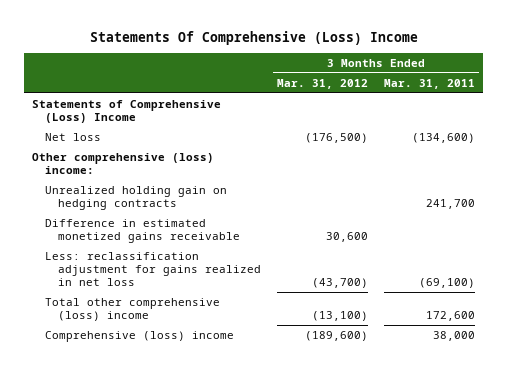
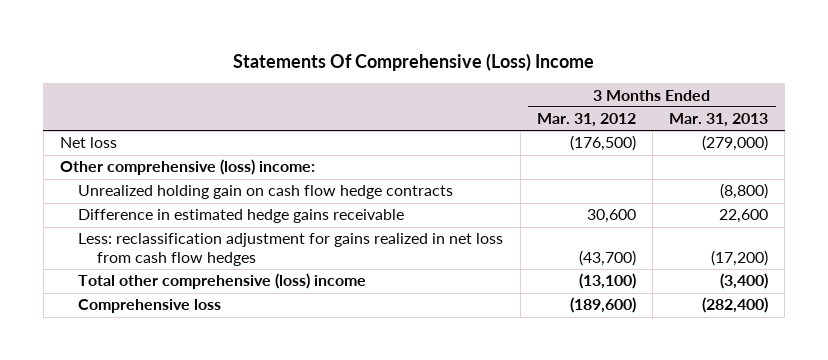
[383,78,475,89] Mar. 31, 2011 -> none
none -> [669,113,769,128] Mar. 31, 2013
[32,99,222,124] Statements of Comprehensive (Loss) Income -> none
[45,185,228,211] Unrealized holding gain on hedging contracts -> [78,185,454,200] Unrealized holding gain on cash flow hedge contracts
[45,218,241,244] Difference in estimated monetized gains receivable -> [78,209,405,224] Difference in estimated hedge gains receivable
[45,251,262,287] Less: reclassification adjustment for gains realized in net loss -> [78,233,504,267] Less: reclassification adjustment for gains realized in net loss from cash flow hedges
[45,330,235,342] Comprehensive (loss) income -> [78,299,222,314] Comprehensive loss

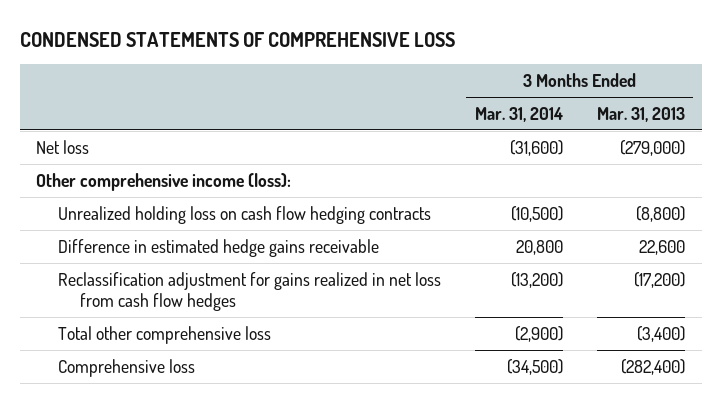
[232,52,594,71] Statements Of Comprehensive (Loss) Income -> [19,31,455,47] CONDENSED STATEMENTS OF COMPREHENSIVE LOSS
[536,113,636,128] Mar. 31, 2012 -> none
none -> [474,106,563,122] Mar. 31, 2014
[59,159,315,176] Other comprehensive (loss) income: -> [36,172,292,191] Other comprehensive income (loss):
[78,185,454,200] Unrealized holding gain on cash flow hedge contracts -> [58,205,432,224] Unrealized holding loss on cash flow hedging contracts
[78,233,504,267] Less: reclassification adjustment for gains realized in net loss from cash flow hedges -> [58,271,442,312] Reclassification adjustment for gains realized in net loss from cash flow hedges
[78,273,367,290] Total other comprehensive (loss) income -> [58,325,272,344] Total other comprehensive loss

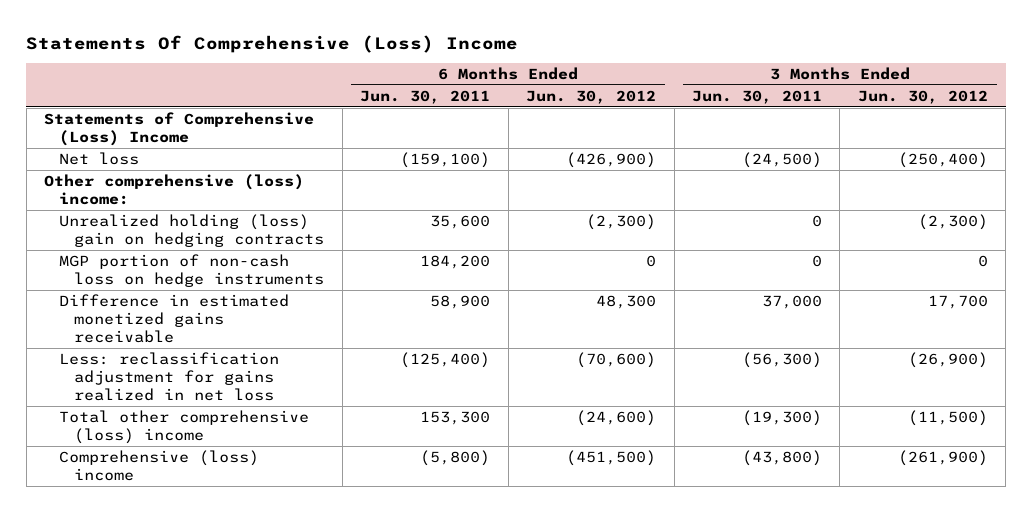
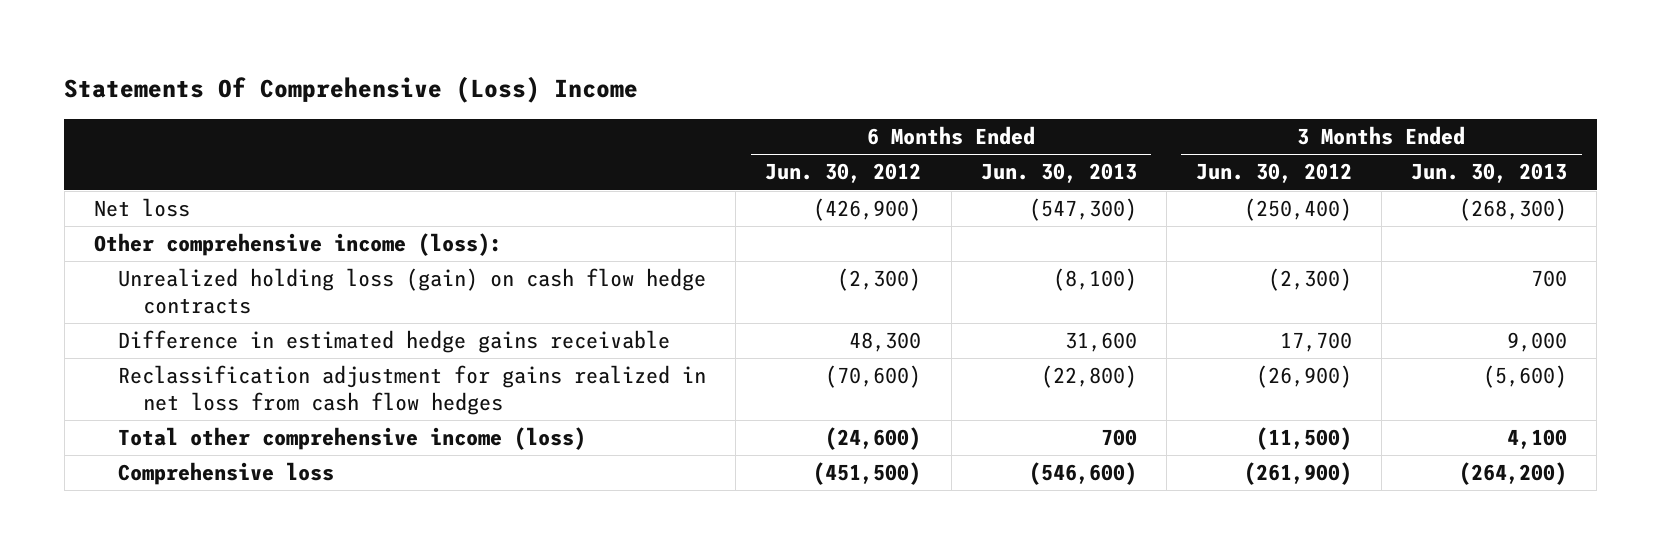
[360,89,491,104] Jun. 30, 2011 -> none
[691,89,822,104] Jun. 30, 2011 -> none
none -> [980,163,1137,184] Jun. 30, 2013
none -> [1410,163,1567,184] Jun. 30, 2013
[44,111,315,147] Statements of Comprehensive (Loss) Income -> none
[59,253,325,288] MGP portion of non-cash loss on hedge instruments -> none
[44,173,305,206] Other comprehensive (loss) income: -> [93,233,502,257] Other comprehensive income (loss):
[59,213,325,248] Unrealized holding (loss) gain on hedging contracts -> [118,268,707,315] Unrealized holding loss (gain) on cash flow hedge contracts
[59,293,290,344] Difference in estimated monetized gains receivable -> [118,330,671,354] Difference in estimated hedge gains receivable
[59,351,280,402] Less: reclassification adjustment for gains realized in net loss -> [118,365,707,416] Reclassification adjustment for gains realized in net loss from cash flow hedges
[59,409,310,445] Total other comprehensive (loss) income -> [118,427,587,451] Total other comprehensive income (loss)
[59,449,260,482] Comprehensive (loss) income -> [118,462,335,486] Comprehensive loss

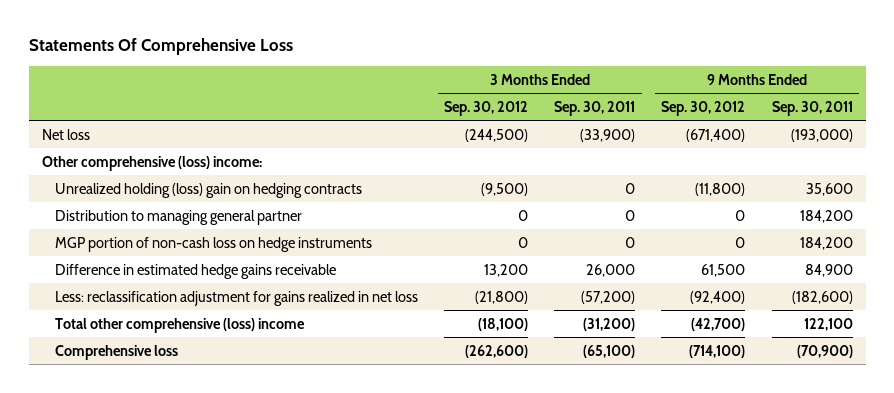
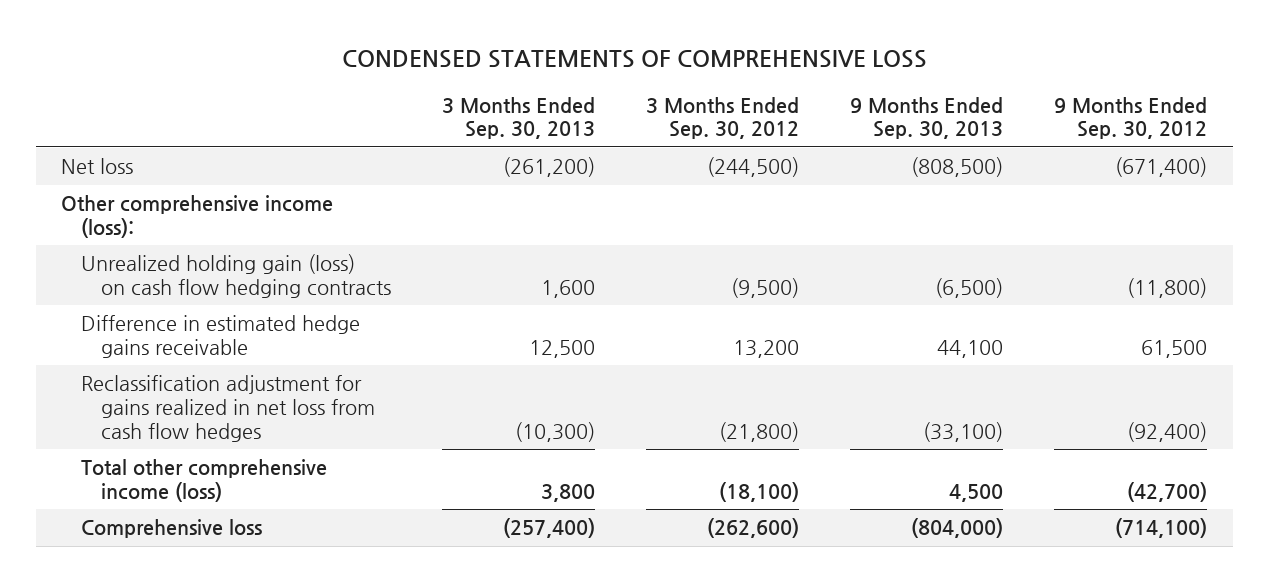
[28,38,293,56] Statements Of Comprehensive Loss -> [342,50,928,69] CONDENSED STATEMENTS OF COMPREHENSIVE LOSS
[554,100,636,116] Sep. 30, 2011 -> none
[771,100,853,116] Sep. 30, 2011 -> none
none -> [442,96,596,140] 3 Months Ended Sep. 30, 2013
none -> [850,96,1004,140] 9 Months Ended Sep. 30, 2013
[55,209,303,225] Distribution to managing general partner -> none
[55,236,373,252] MGP portion of non-cash loss on hedge instruments -> none
[41,155,262,171] Other comprehensive (loss) income: -> [61,195,334,238] Other comprehensive income (loss):
[55,182,363,198] Unrealized holding (loss) gain on hedging contracts -> [81,254,392,298] Unrealized holding gain (loss) on cash flow hedging contracts
[55,290,419,306] Less: reclassification adjustment for gains realized in net loss -> [81,375,376,442] Reclassification adjustment for gains realized in net loss from cash flow hedges
[55,317,306,333] Total other comprehensive (loss) income -> [81,459,328,502] Total other comprehensive income (loss)

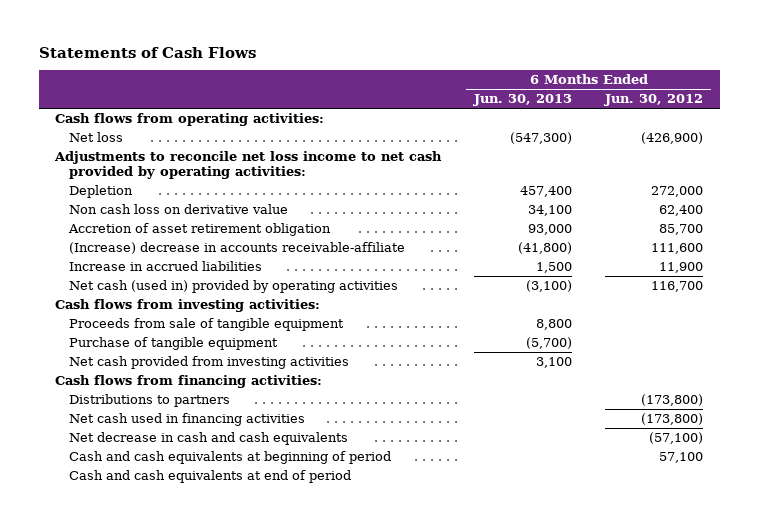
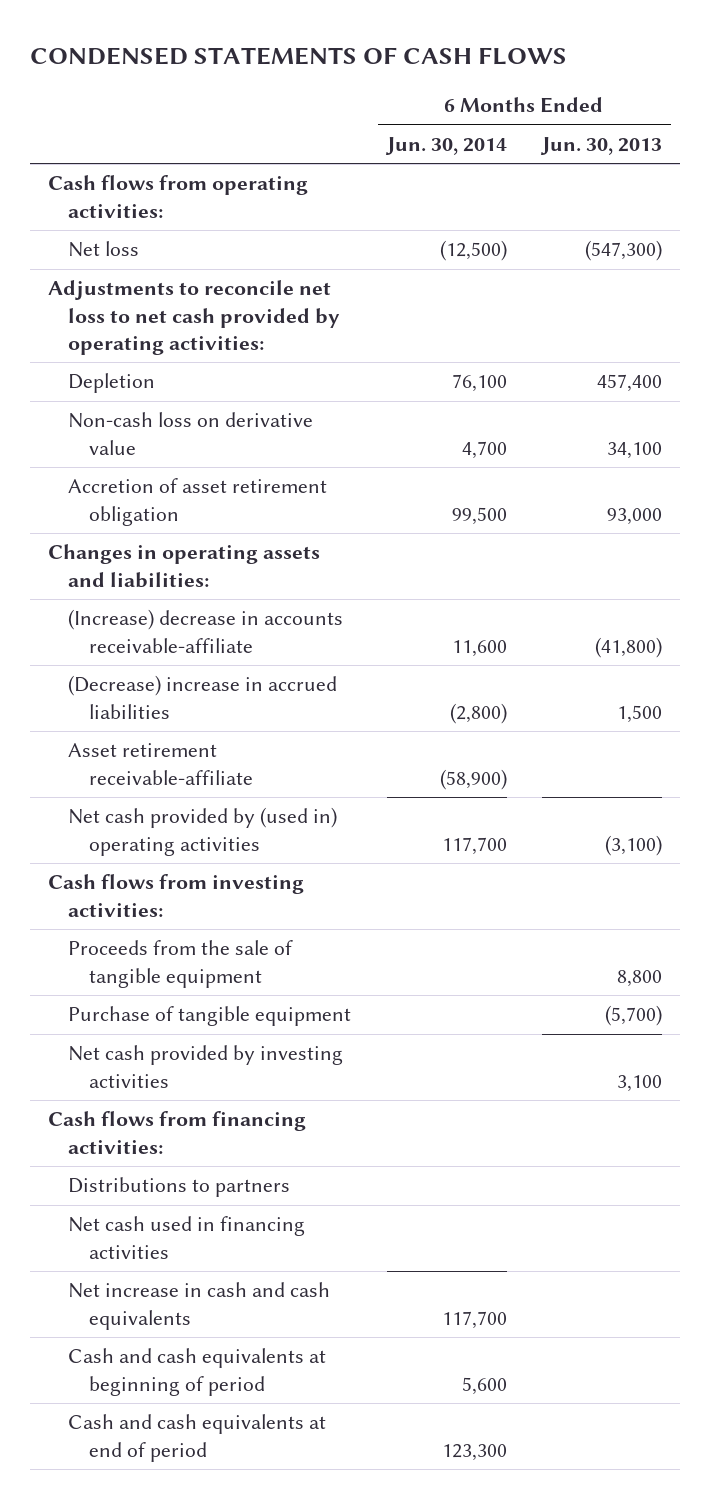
[38,47,256,59] Statements of Cash Flows -> [30,46,568,65] CONDENSED STATEMENTS OF CASH FLOWS
[604,94,704,107] Jun. 30, 2012 -> none
none -> [384,136,507,155] Jun. 30, 2014
[54,150,443,180] Adjustments to reconcile net loss income to net cash provided by operating activities: -> [47,280,341,355] Adjustments to reconcile net loss to net cash provided by operating activities:
[68,203,288,214] Non cash loss on derivative value -> [68,412,314,455] Non-cash loss on derivative value
none -> [47,544,320,588] Changes in operating assets and liabilities:
[68,260,262,271] Increase in accrued liabilities -> [68,675,338,719] (Decrease) increase in accrued liabilities
none -> [68,743,253,785] Asset retirement receivable-affiliate
[68,279,398,293] Net cash (used in) provided by operating activities -> [68,807,338,856] Net cash provided by (used in) operating activities
[68,317,344,331] Proceeds from sale of tangible equipment -> [68,940,294,988] Proceeds from the sale of tangible equipment
[68,355,349,369] Net cash provided from investing activities -> [68,1045,344,1088] Net cash provided by investing activities
[68,431,348,445] Net decrease in cash and cash equivalents -> [68,1282,331,1330] Net increase in cash and cash equivalents

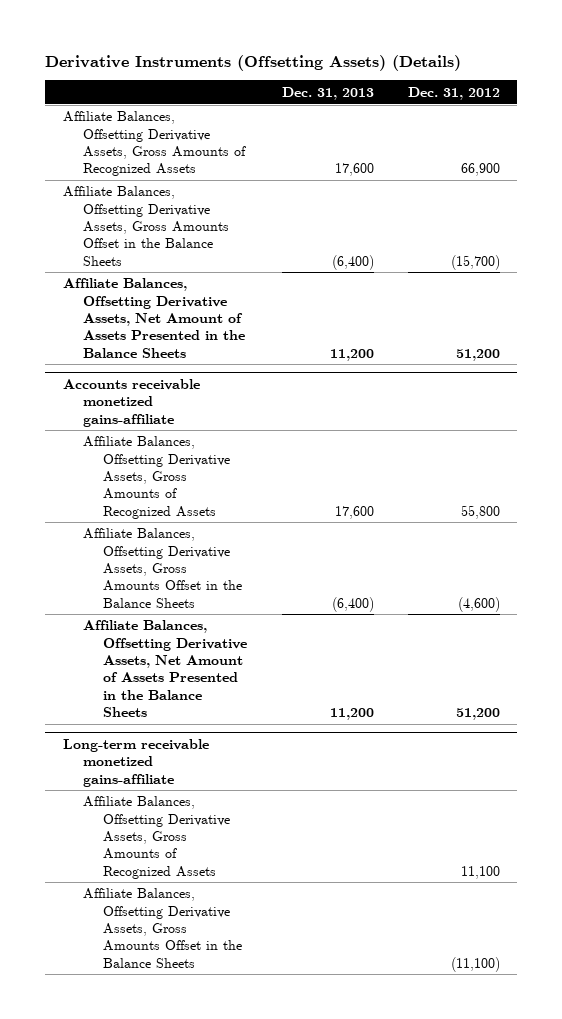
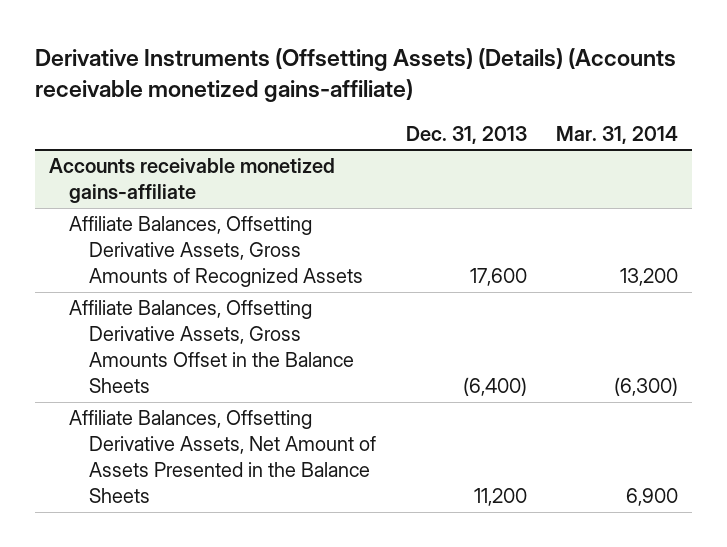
[45,54,462,71] Derivative Instruments (Offsetting Assets) (Details) -> [34,47,676,103] Derivative Instruments (Offsetting Assets) (Details) (Accounts receivable monetized gains-affiliate)
[407,86,500,100] Dec. 31, 2012 -> none
none -> [555,125,678,144] Mar. 31, 2014
[62,111,246,177] Affiliate Balances, Offsetting Derivative Assets, Gross Amounts of Recognized Assets -> none
[62,186,229,266] Affiliate Balances, Offsetting Derivative Assets, Gross Amounts Offset in the Balance Sheets -> none
[62,278,245,358] Affiliate Balances, Offsetting Derivative Assets, Net Amount of Assets Presented in the Balance Sheets -> none
[62,738,209,787] Long-term receivable monetized gains-affiliate -> none
[82,796,231,879] Affiliate Balances, Offsetting Derivative Assets, Gross Amounts of Recognized Assets -> none
[82,888,243,968] Affiliate Balances, Offsetting Derivative Assets, Gross Amounts Offset in the Balance Sheets -> none

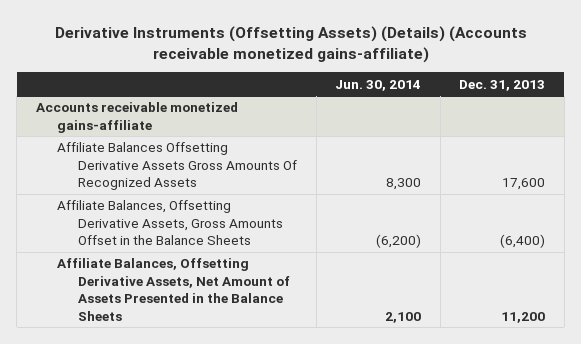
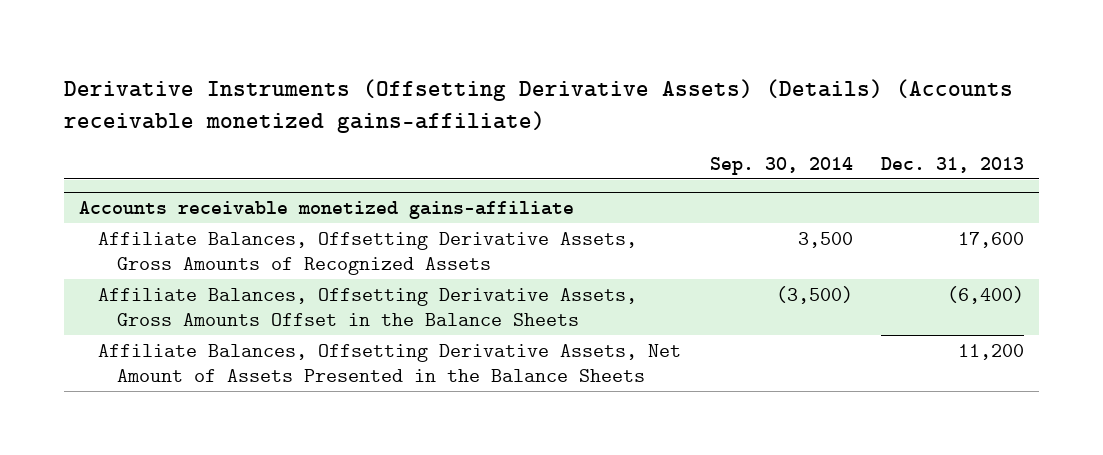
[54,25,527,63] Derivative Instruments (Offsetting Assets) (Details) (Accounts receivable monetized gains-affiliate) -> [64,78,1014,133] Derivative Instruments (Offsetting Derivative Assets) (Details) (Accounts receivable monetized gains-affiliate)
[335,79,422,91] Jun. 30, 2014 -> none
none -> [709,156,853,175] Sep. 30, 2014
[57,142,298,191] Affiliate Balances Offsetting Derivative Assets Gross Amounts Of Recognized Assets -> [97,231,637,276] Affiliate Balances, Offsetting Derivative Assets, Gross Amounts of Recognized Assets

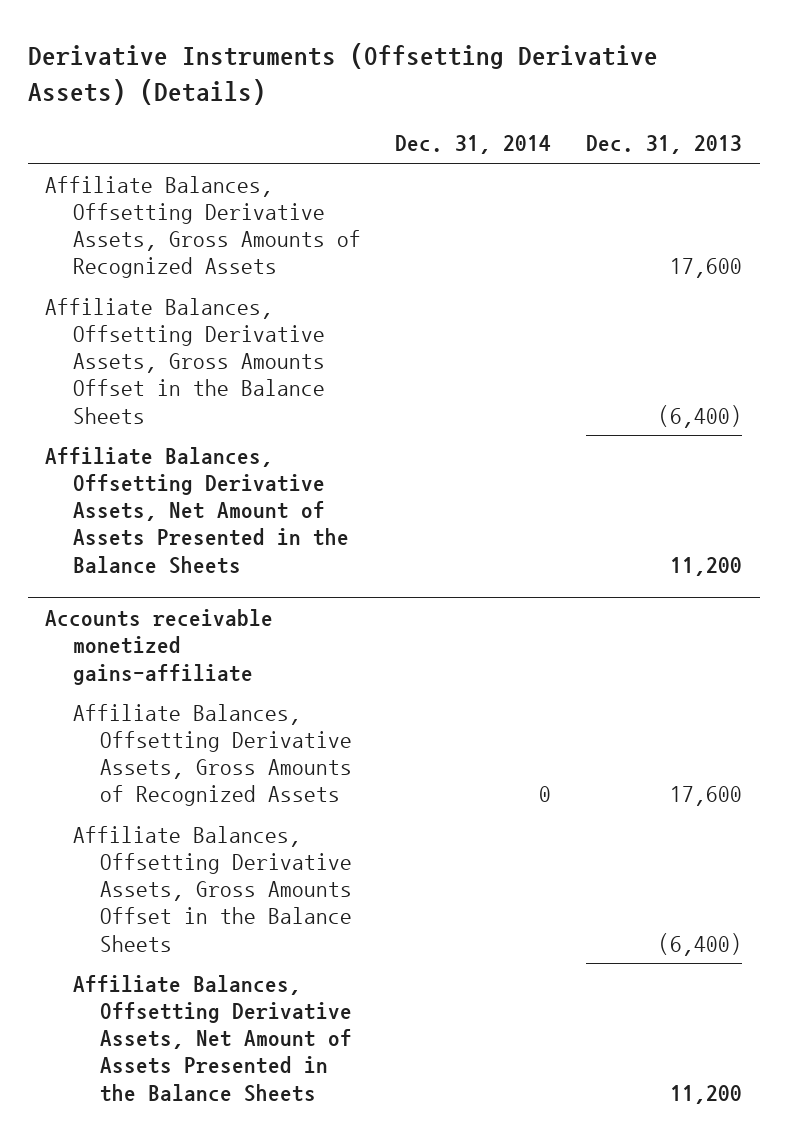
[64,78,1014,133] Derivative Instruments (Offsetting Derivative Assets) (Details) (Accounts receivable monetized gains-affiliate) -> [27,42,658,105] Derivative Instruments (Offsetting Derivative Assets) (Details)
[709,156,853,175] Sep. 30, 2014 -> none
none -> [395,135,552,155] Dec. 31, 2014
none -> [45,175,361,279] Affiliate Balances, Offsetting Derivative Assets, Gross Amounts of Recognized Assets
none -> [45,297,325,424] Affiliate Balances, Offsetting Derivative Assets, Gross Amounts Offset in the Balance Sheets
none -> [45,446,349,574] Affiliate Balances, Offsetting Derivative Assets, Net Amount of Assets Presented in the Balance Sheets

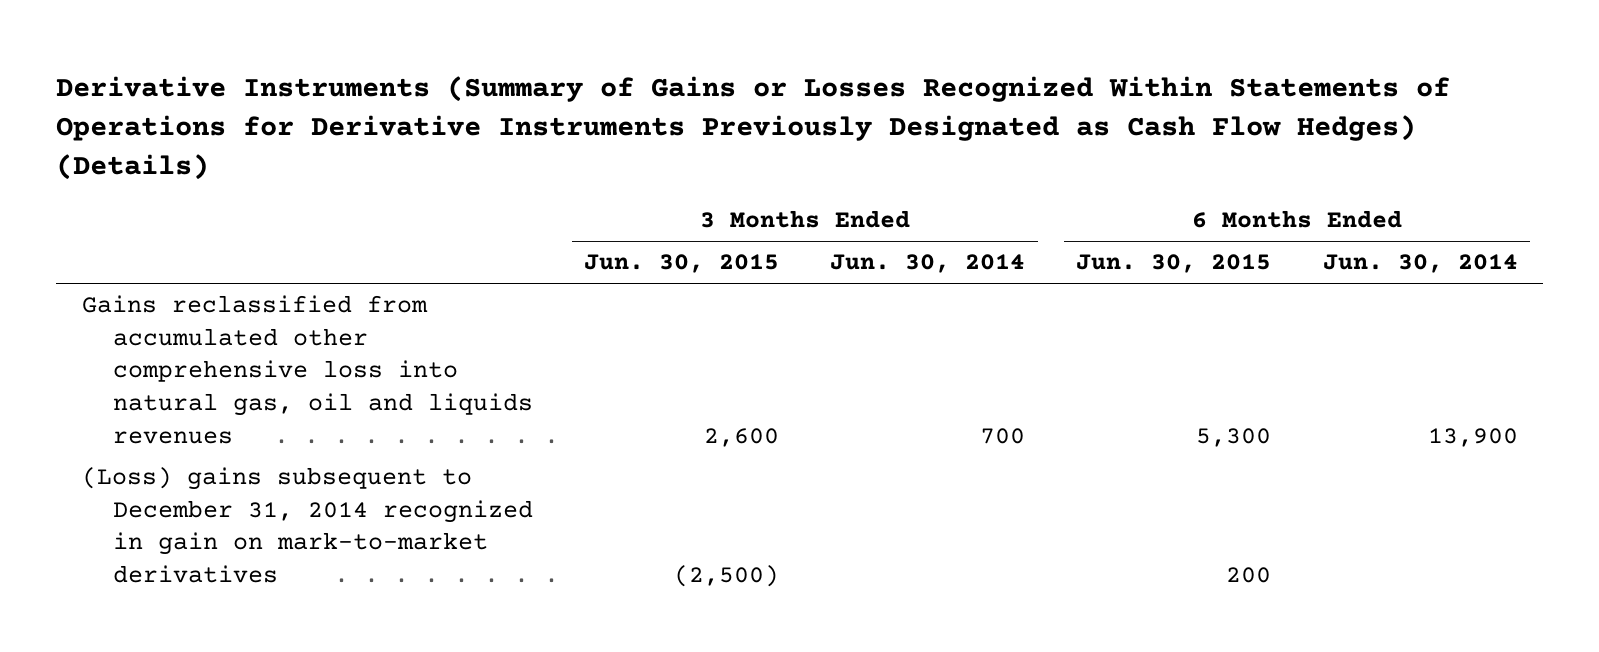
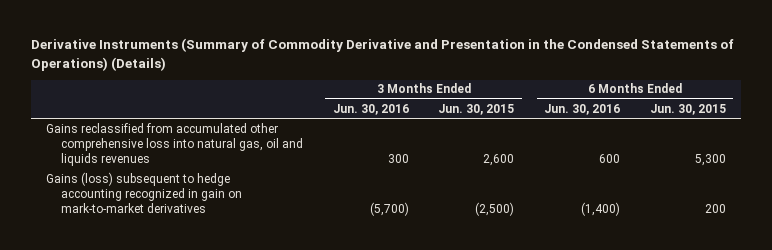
[56,75,1451,180] Derivative Instruments (Summary of Gains or Losses Recognized Within Statements of Operations for Derivative Instruments Previously Designated as Cash Flow Hedges) (Details) -> [31,38,735,71] Derivative Instruments (Summary of Commodity Derivative and Presentation in the Condensed Statements of Operations) (Details)
[830,254,1026,274] Jun. 30, 2014 -> none
[1322,254,1518,274] Jun. 30, 2014 -> none
none -> [332,103,409,115] Jun. 30, 2016
none -> [544,103,621,115] Jun. 30, 2016
[81,467,534,584] (Loss) gains subsequent to December 31, 2014 recognized in gain on mark-to-market derivatives -> [46,171,242,214] Gains (loss) subsequent to hedge accounting recognized in gain on mark-to-market derivatives

